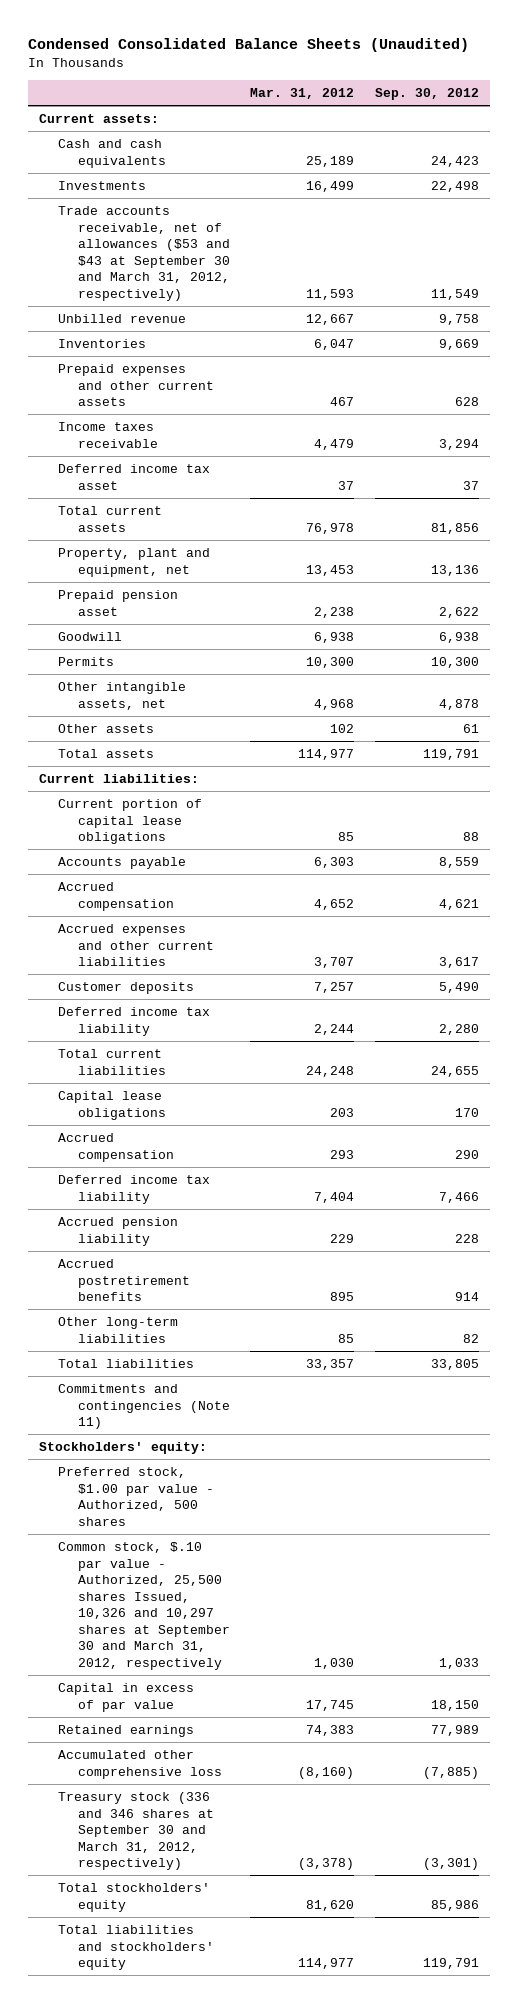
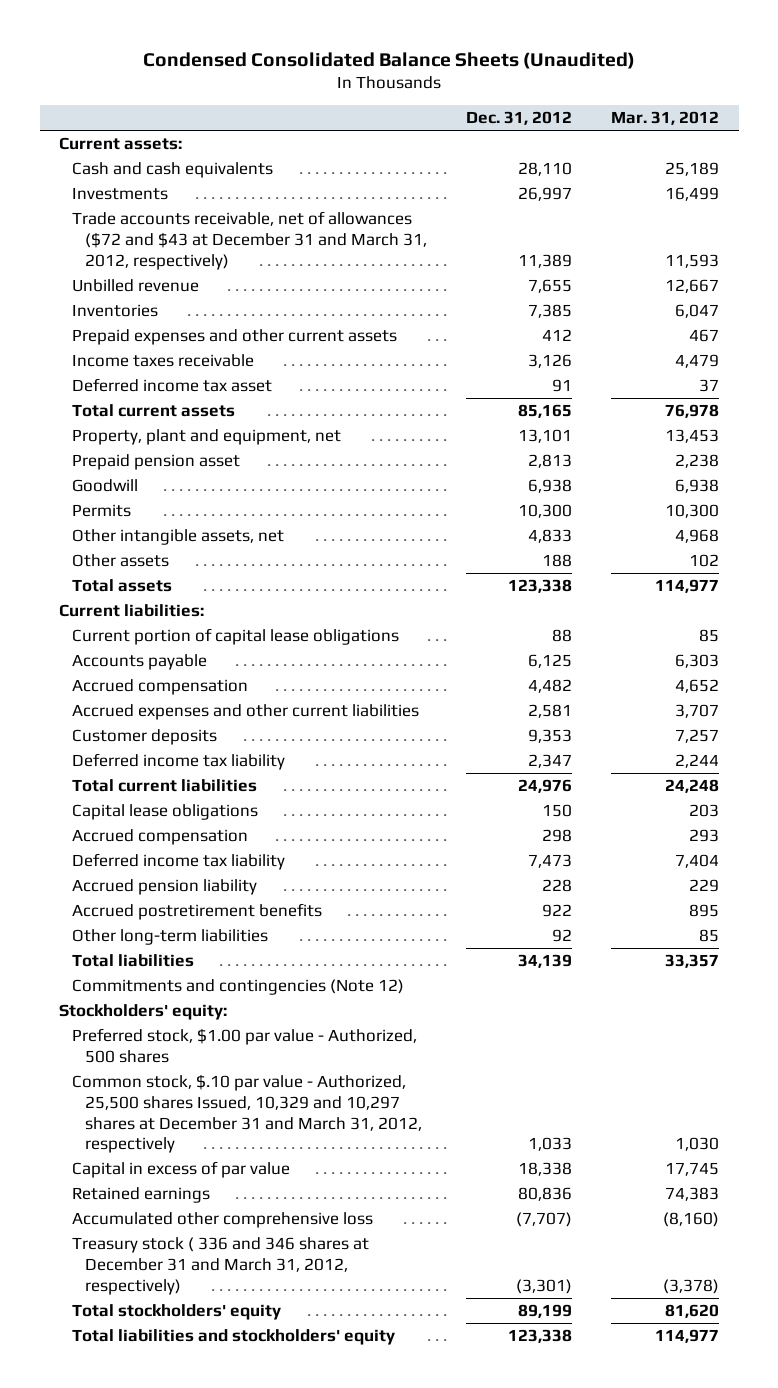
[375,87,480,100] Sep. 30, 2012 -> none
none -> [466,111,573,126] Dec. 31, 2012
[58,205,230,301] Trade accounts receivable, net of allowances ($53 and $43 at September 30 and March 31, 2012, respectively) -> [72,211,428,270] Trade accounts receivable, net of allowances ($72 and $43 at December 31 and March 31, 2012, respectively)
[58,1383,230,1430] Commitments and contingencies (Note 11) -> [72,979,405,996] Commitments and contingencies (Note 12)
[58,1541,230,1671] Common stock, $.10 par value - Authorized, 25,500 shares Issued, 10,326 and 10,297 shares at September 30 and March 31, 2012, respectively -> [72,1074,423,1154] Common stock, $.10 par value - Authorized, 25,500 shares Issued, 10,329 and 10,297 shares at December 31 and March 31, 2012, respectively
[58,1791,214,1871] Treasury stock (336 and 346 shares at September 30 and March 31, 2012, respectively) -> [72,1237,370,1295] Treasury stock ( 336 and 346 shares at December 31 and March 31, 2012, respectively)

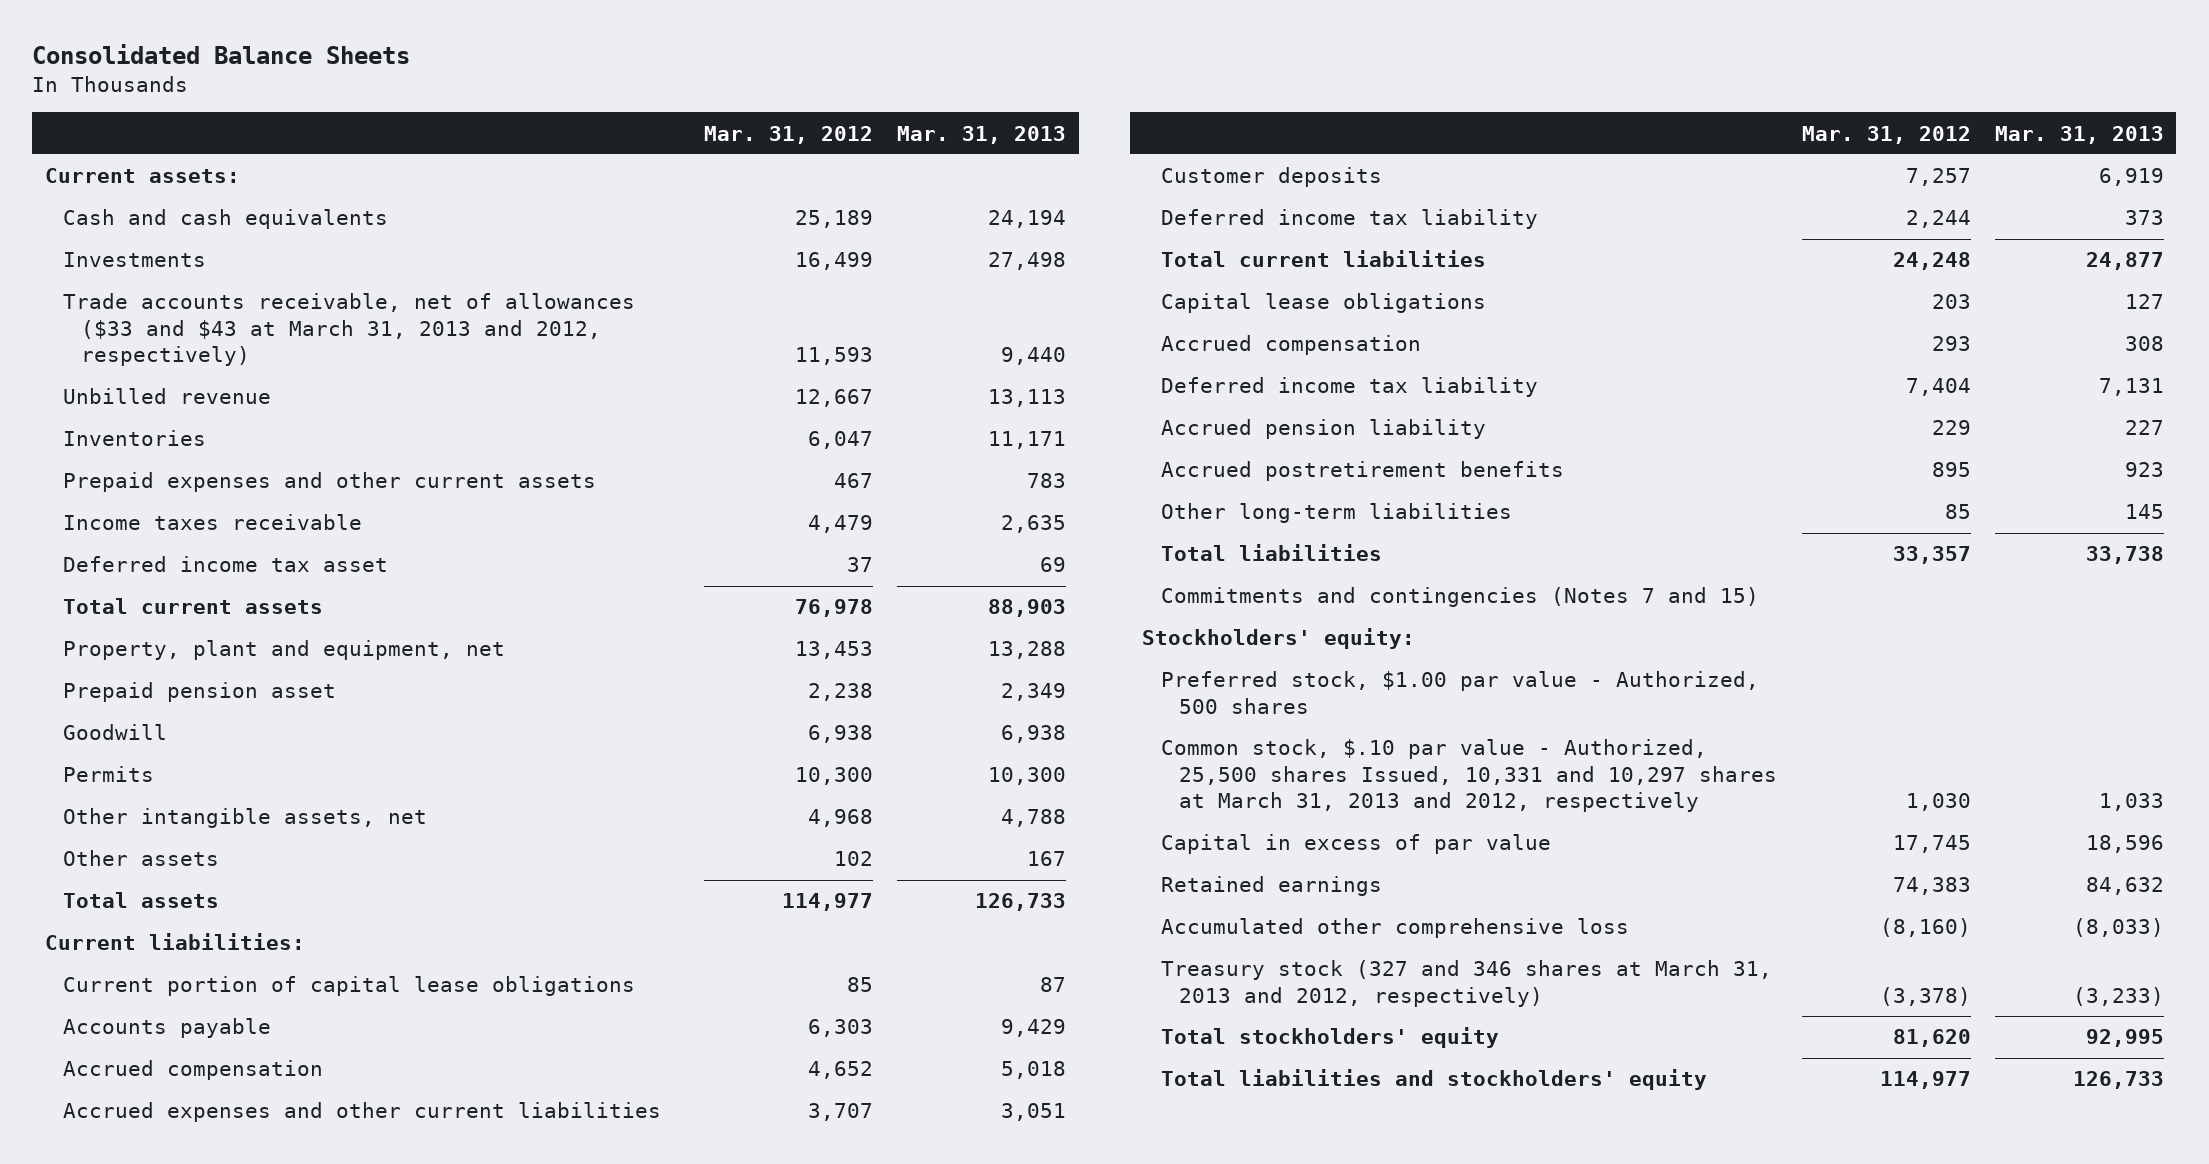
[143,51,636,69] Condensed Consolidated Balance Sheets (Unaudited) -> [32,44,411,65] Consolidated Balance Sheets
[466,111,573,126] Dec. 31, 2012 -> none
none -> [897,125,1067,144] Mar. 31, 2013
[72,211,428,270] Trade accounts receivable, net of allowances ($72 and $43 at December 31 and March 31, 2012, respectively) -> [62,293,635,367] Trade accounts receivable, net of allowances ($33 and $43 at March 31, 2013 and 2012, respectively)
[72,979,405,996] Commitments and contingencies (Note 12) -> [1160,587,1759,608] Commitments and contingencies (Notes 7 and 15)
[72,1074,423,1154] Common stock, $.10 par value - Authorized, 25,500 shares Issued, 10,329 and 10,297 shares at December 31 and March 31, 2012, respectively -> [1160,739,1777,813] Common stock, $.10 par value - Authorized, 25,500 shares Issued, 10,331 and 10,297 shares at March 31, 2013 and 2012, respectively
[72,1237,370,1295] Treasury stock ( 336 and 346 shares at December 31 and March 31, 2012, respectively) -> [1160,960,1772,1007] Treasury stock (327 and 346 shares at March 31, 2013 and 2012, respectively)

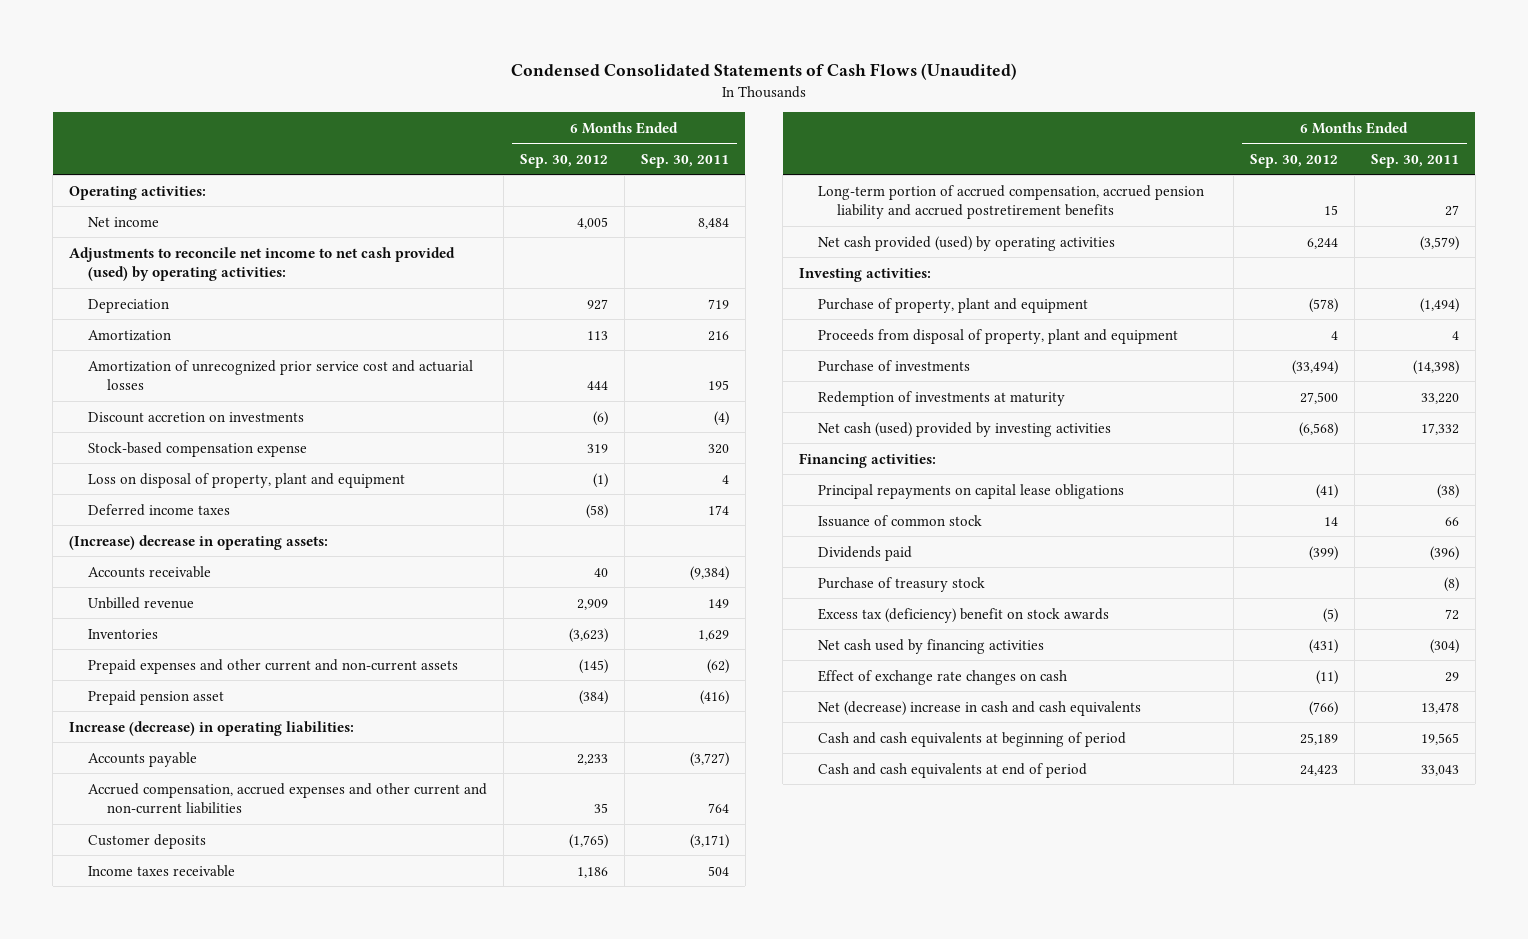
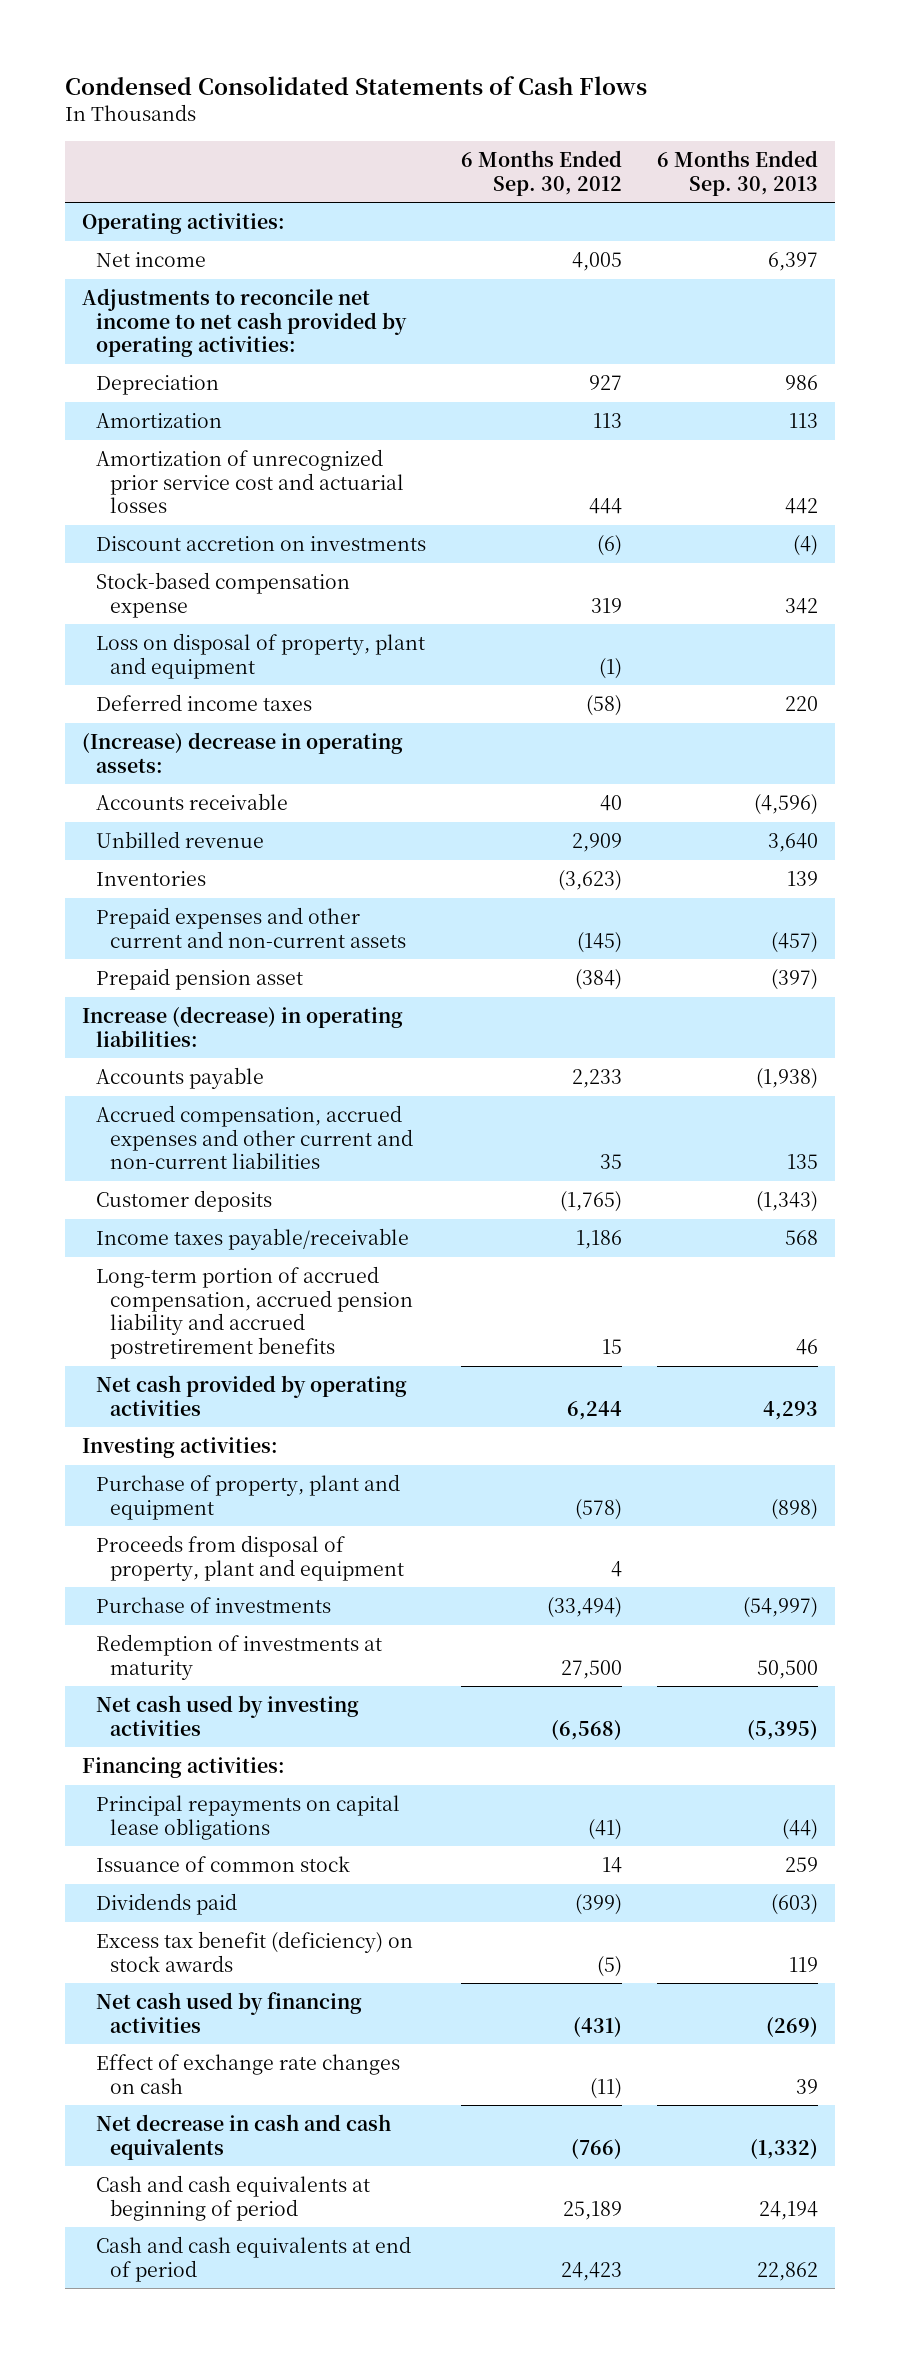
[511,63,1018,81] Condensed Consolidated Statements of Cash Flows (Unaudited) -> [64,76,647,96] Condensed Consolidated Statements of Cash Flows
[640,153,729,168] Sep. 30, 2011 -> none
none -> [656,149,818,196] 6 Months Ended Sep. 30, 2013
[69,246,456,281] Adjustments to reconcile net income to net cash provided (used) by operating activities: -> [82,287,408,358] Adjustments to reconcile net income to net cash provided by operating activities:
[88,864,236,877] Income taxes receivable -> [96,1227,410,1250] Income taxes payable/receivable
[818,235,1116,251] Net cash provided (used) by operating activities -> [96,1374,408,1416] Net cash provided by operating activities
[818,421,1112,437] Net cash (used) provided by investing activities -> [96,1694,360,1736] Net cash used by investing activities
[818,576,986,592] Purchase of treasury stock -> none
[818,607,1110,623] Excess tax (deficiency) benefit on stock awards -> [96,1930,414,1972] Excess tax benefit (deficiency) on stock awards
[818,700,1142,716] Net (decrease) increase in cash and cash equivalents -> [96,2113,392,2160] Net decrease in cash and cash equivalents

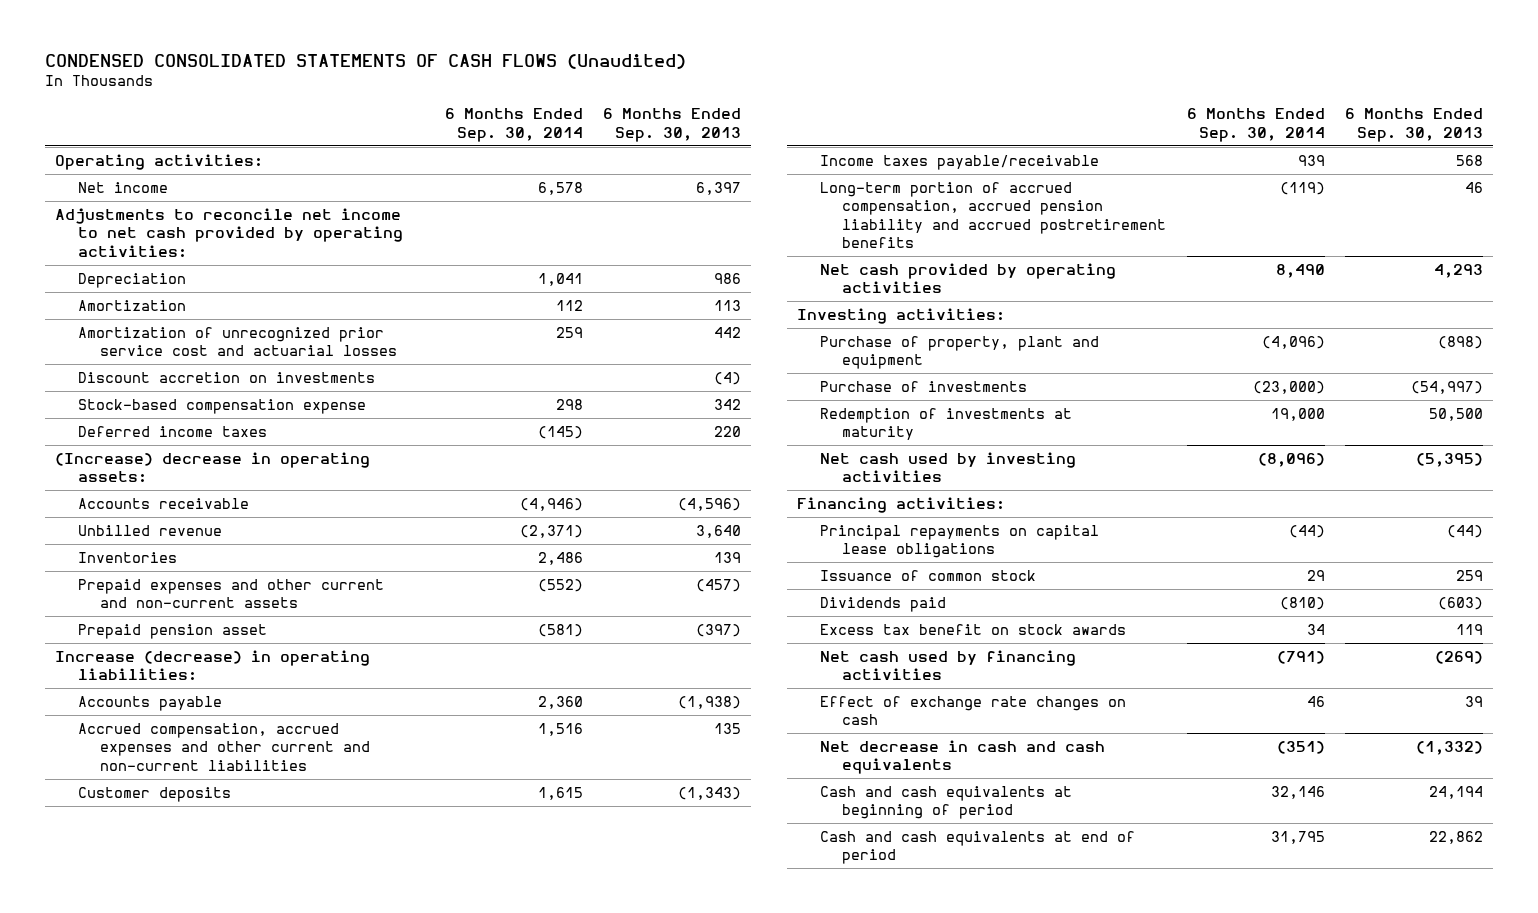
[64,76,647,96] Condensed Consolidated Statements of Cash Flows -> [44,53,686,69] CONDENSED CONSOLIDATED STATEMENTS OF CASH FLOWS (Unaudited)
[460,149,622,196] 6 Months Ended Sep. 30, 2012 -> none
none -> [444,108,583,142] 6 Months Ended Sep. 30, 2014
[96,632,426,679] Loss on disposal of property, plant and equipment -> none
[96,1534,405,1581] Proceeds from disposal of property, plant and equipment -> none
[96,1930,414,1972] Excess tax benefit (deficiency) on stock awards -> [819,623,1126,635] Excess tax benefit on stock awards

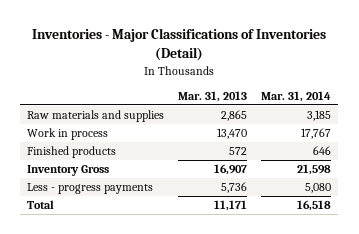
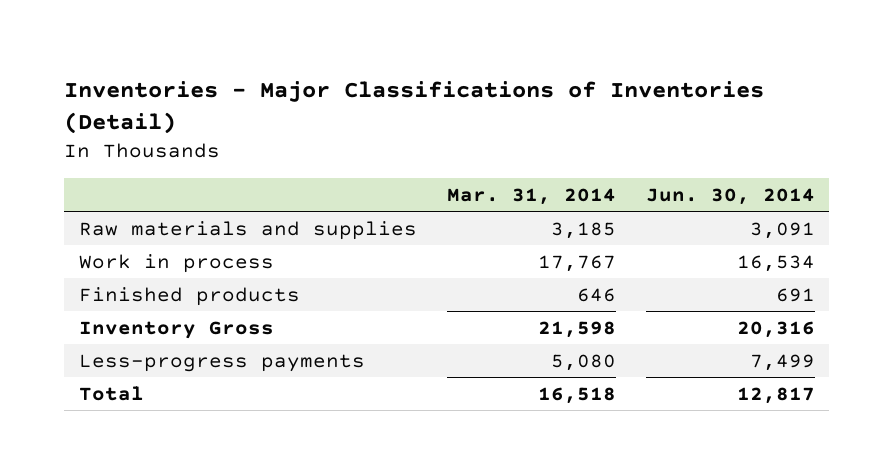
[178,90,248,102] Mar. 31, 2013 -> none
none -> [645,188,815,206] Jun. 30, 2014
[27,183,154,195] Less - progress payments -> [78,353,365,372] Less-progress payments

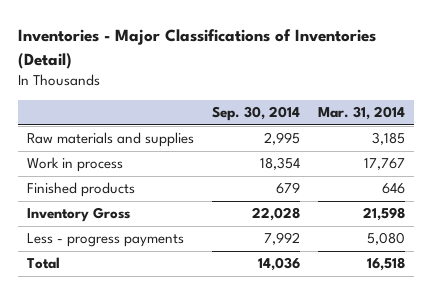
[645,188,815,206] Jun. 30, 2014 -> none
none -> [212,106,301,122] Sep. 30, 2014
[78,353,365,372] Less-progress payments -> [27,233,185,248] Less - progress payments

